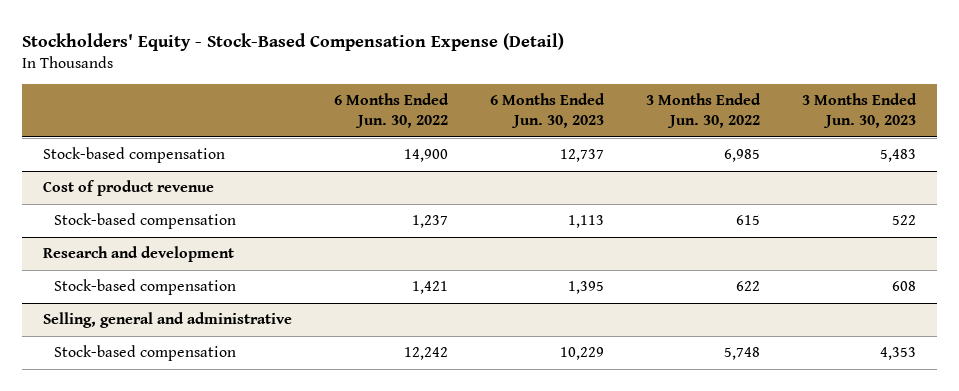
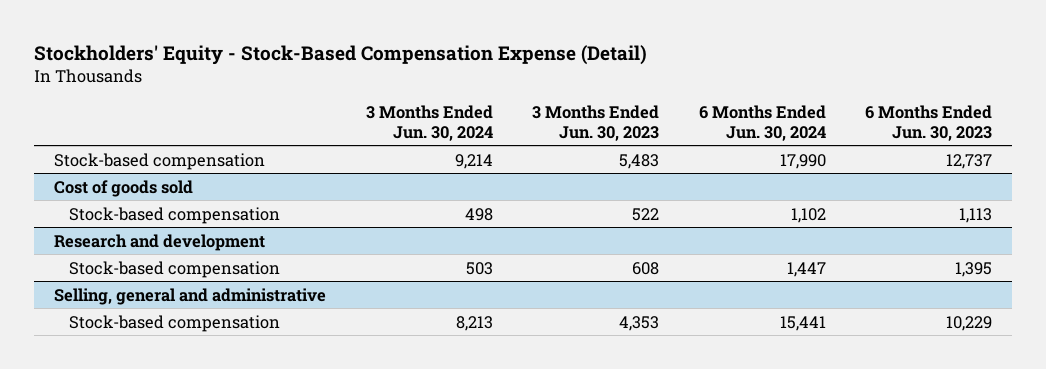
[333,93,449,129] 6 Months Ended Jun. 30, 2022 -> none
[645,93,761,129] 3 Months Ended Jun. 30, 2022 -> none
none -> [365,104,493,141] 3 Months Ended Jun. 30, 2024
none -> [698,104,826,141] 6 Months Ended Jun. 30, 2024
[42,180,214,197] Cost of product revenue -> [53,179,193,197] Cost of goods sold

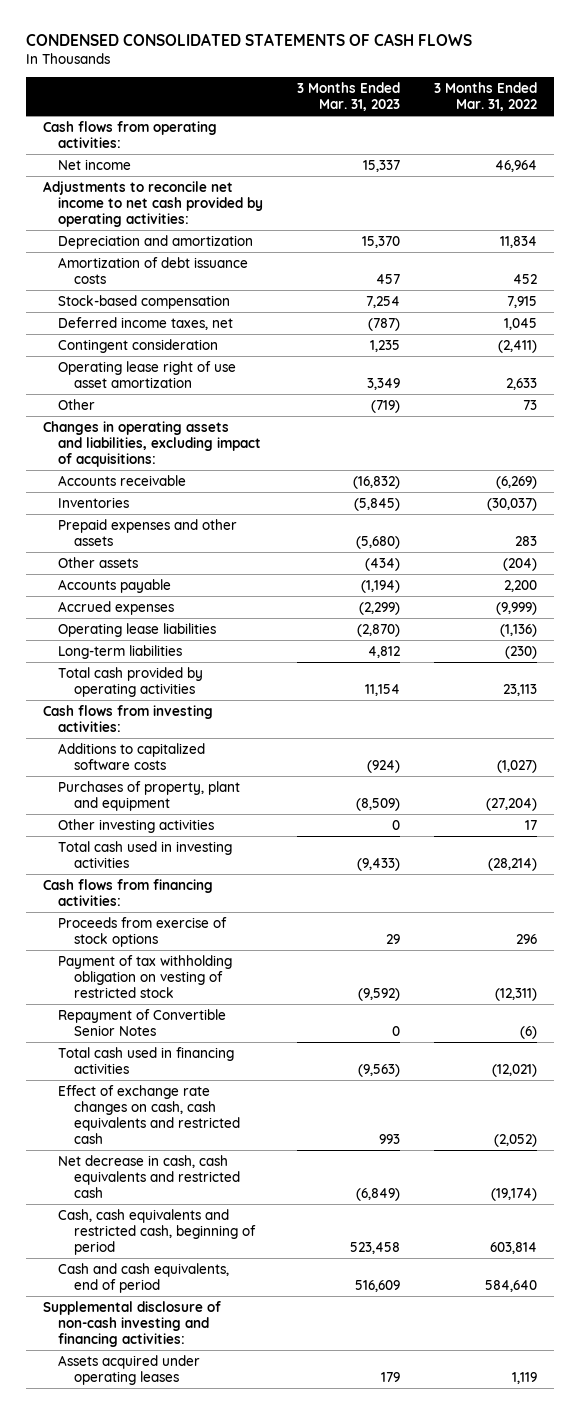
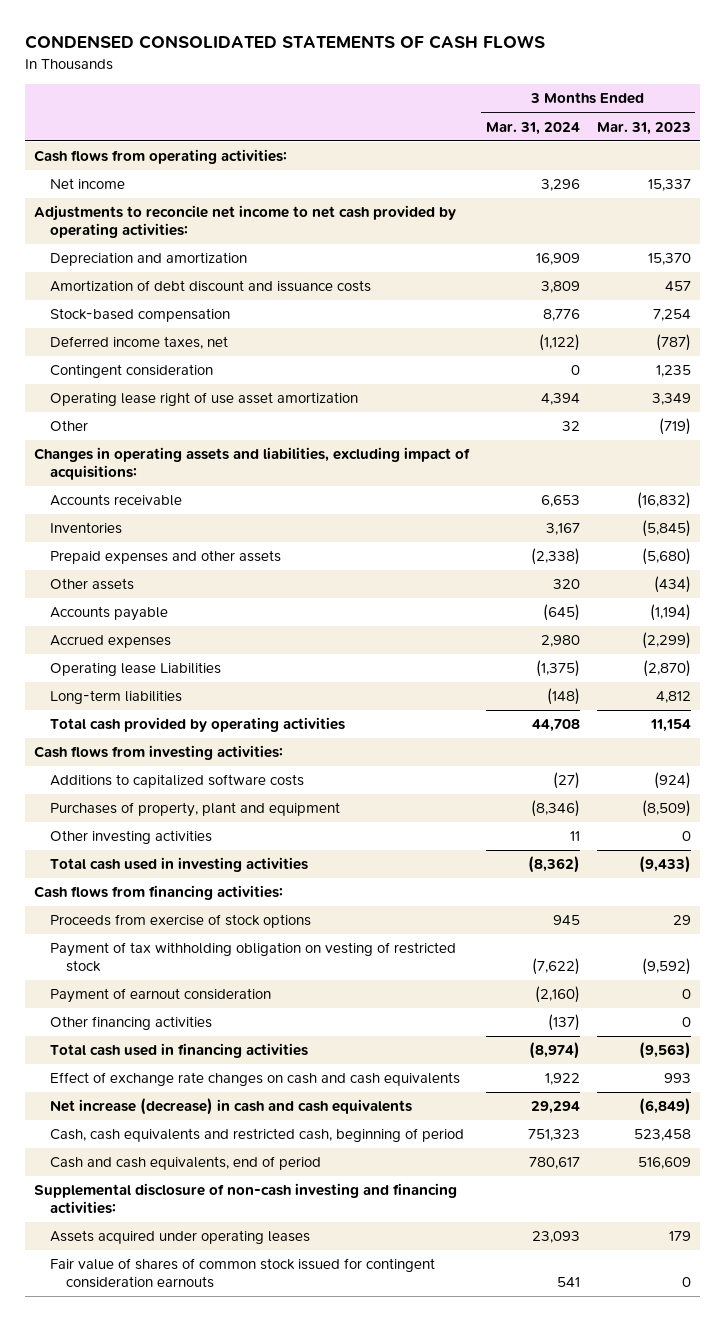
[434,81,538,112] 3 Months Ended Mar. 31, 2022 -> none
none -> [485,121,580,135] Mar. 31, 2024
[58,256,249,284] Amortization of debt issuance costs -> [49,280,371,293] Amortization of debt discount and issuance costs
[58,622,217,637] Operating lease liabilities -> [49,662,221,677] Operating lease Liabilities
[58,1008,227,1036] Repayment of Convertible Senior Notes -> none
none -> [49,988,271,1004] Payment of earnout consideration
none -> [49,1016,212,1031] Other financing activities
[58,1084,241,1144] Effect of exchange rate changes on cash, cash equivalents and restricted cash -> [49,1072,460,1087] Effect of exchange rate changes on cash and cash equivalents
[58,1154,241,1198] Net decrease in cash, cash equivalents and restricted cash -> [49,1098,412,1116] Net increase (decrease) in cash and cash equivalents
none -> [49,1258,435,1289] Fair value of shares of common stock issued for contingent consideration earnouts

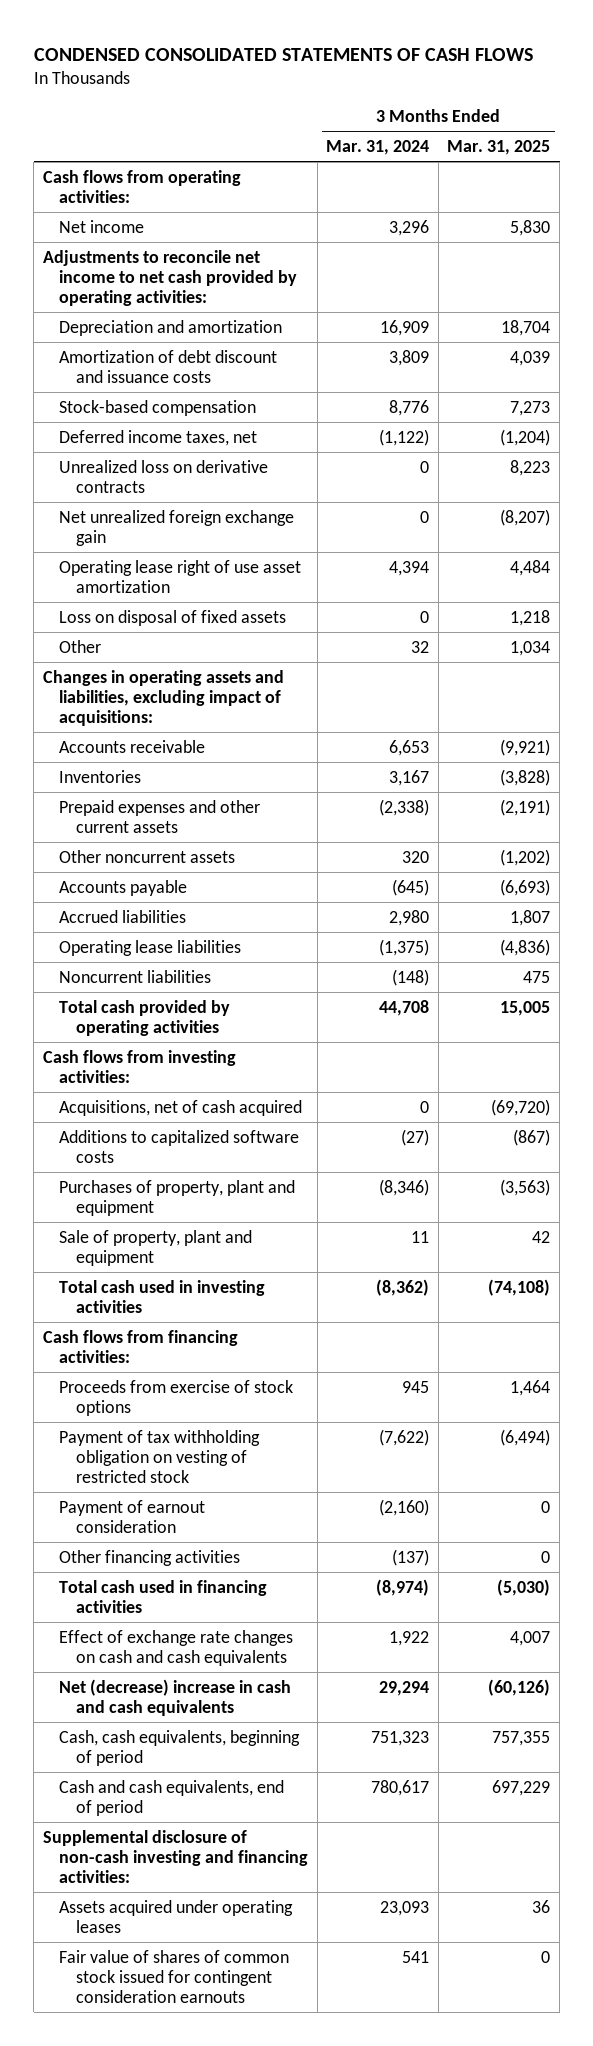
[596,121,691,135] Mar. 31, 2023 -> none
none -> [447,139,551,155] Mar. 31, 2025
[49,364,213,379] Contingent consideration -> none
none -> [59,459,269,493] Unrealized loss on derivative contracts
none -> [59,509,295,546] Net unrealized foreign exchange gain
none -> [59,609,287,626] Loss on disposal of fixed assets
[49,550,281,565] Prepaid expenses and other assets -> [59,799,261,833] Prepaid expenses and other current assets
[49,578,134,591] Other assets -> [59,849,236,863] Other noncurrent assets
[49,635,171,649] Accrued expenses -> [59,909,187,923] Accrued liabilities
[49,662,221,677] Operating lease Liabilities -> [59,939,242,956] Operating lease liabilities
[49,690,182,705] Long-term liabilities -> [59,969,212,983] Noncurrent liabilities
none -> [59,1099,303,1116] Acquisitions, net of cash acquired
[49,830,212,845] Other investing activities -> none
none -> [59,1229,253,1266] Sale of property, plant and equipment
[49,1098,412,1116] Net increase (decrease) in cash and cash equivalents -> [59,1678,292,1716] Net (decrease) increase in cash and cash equivalents
[49,1128,464,1143] Cash, cash equivalents and restricted cash, beginning of period -> [59,1729,301,1766] Cash, cash equivalents, beginning of period

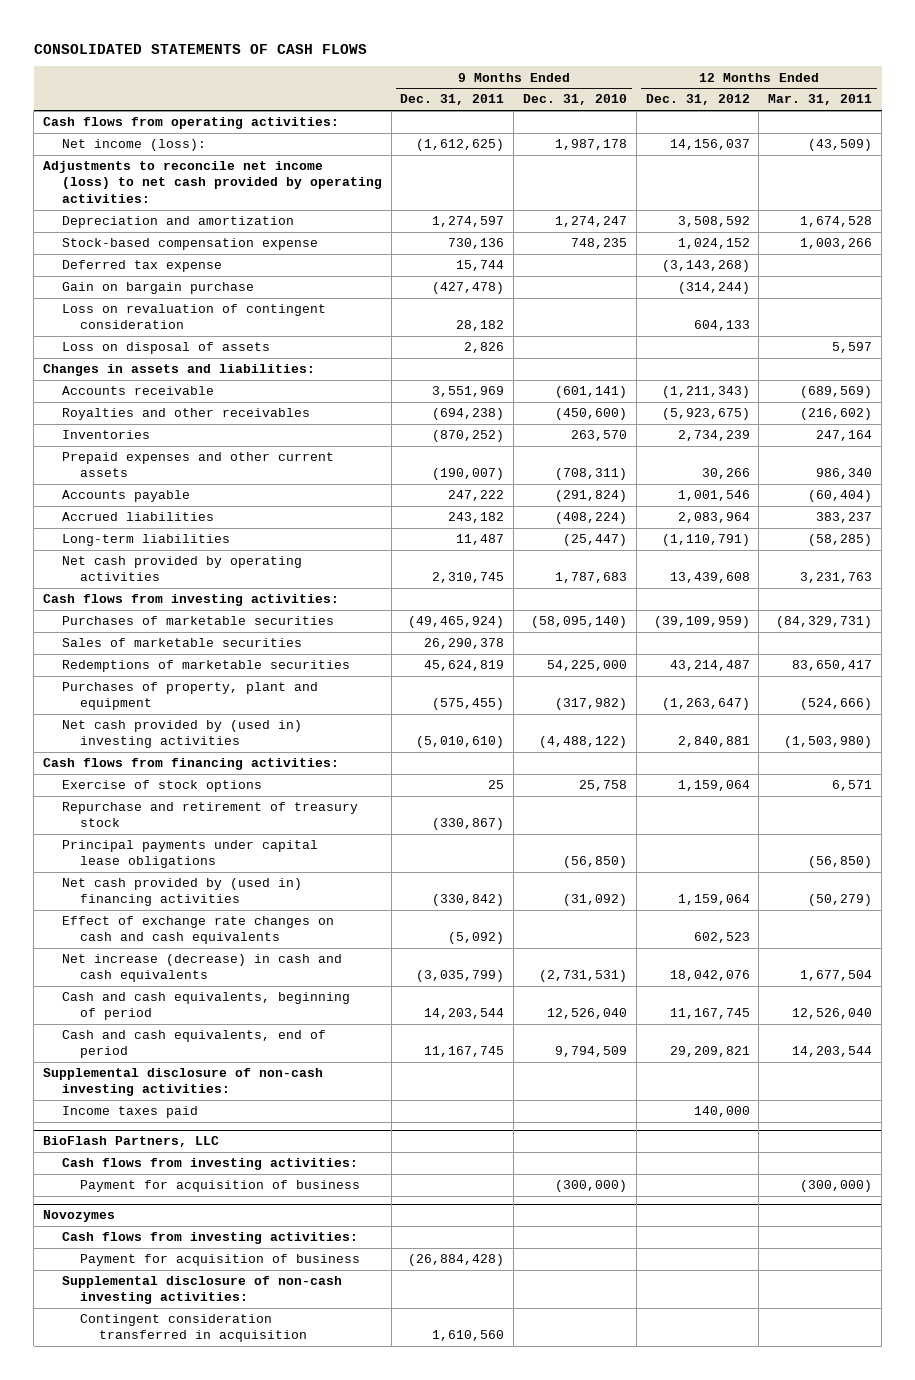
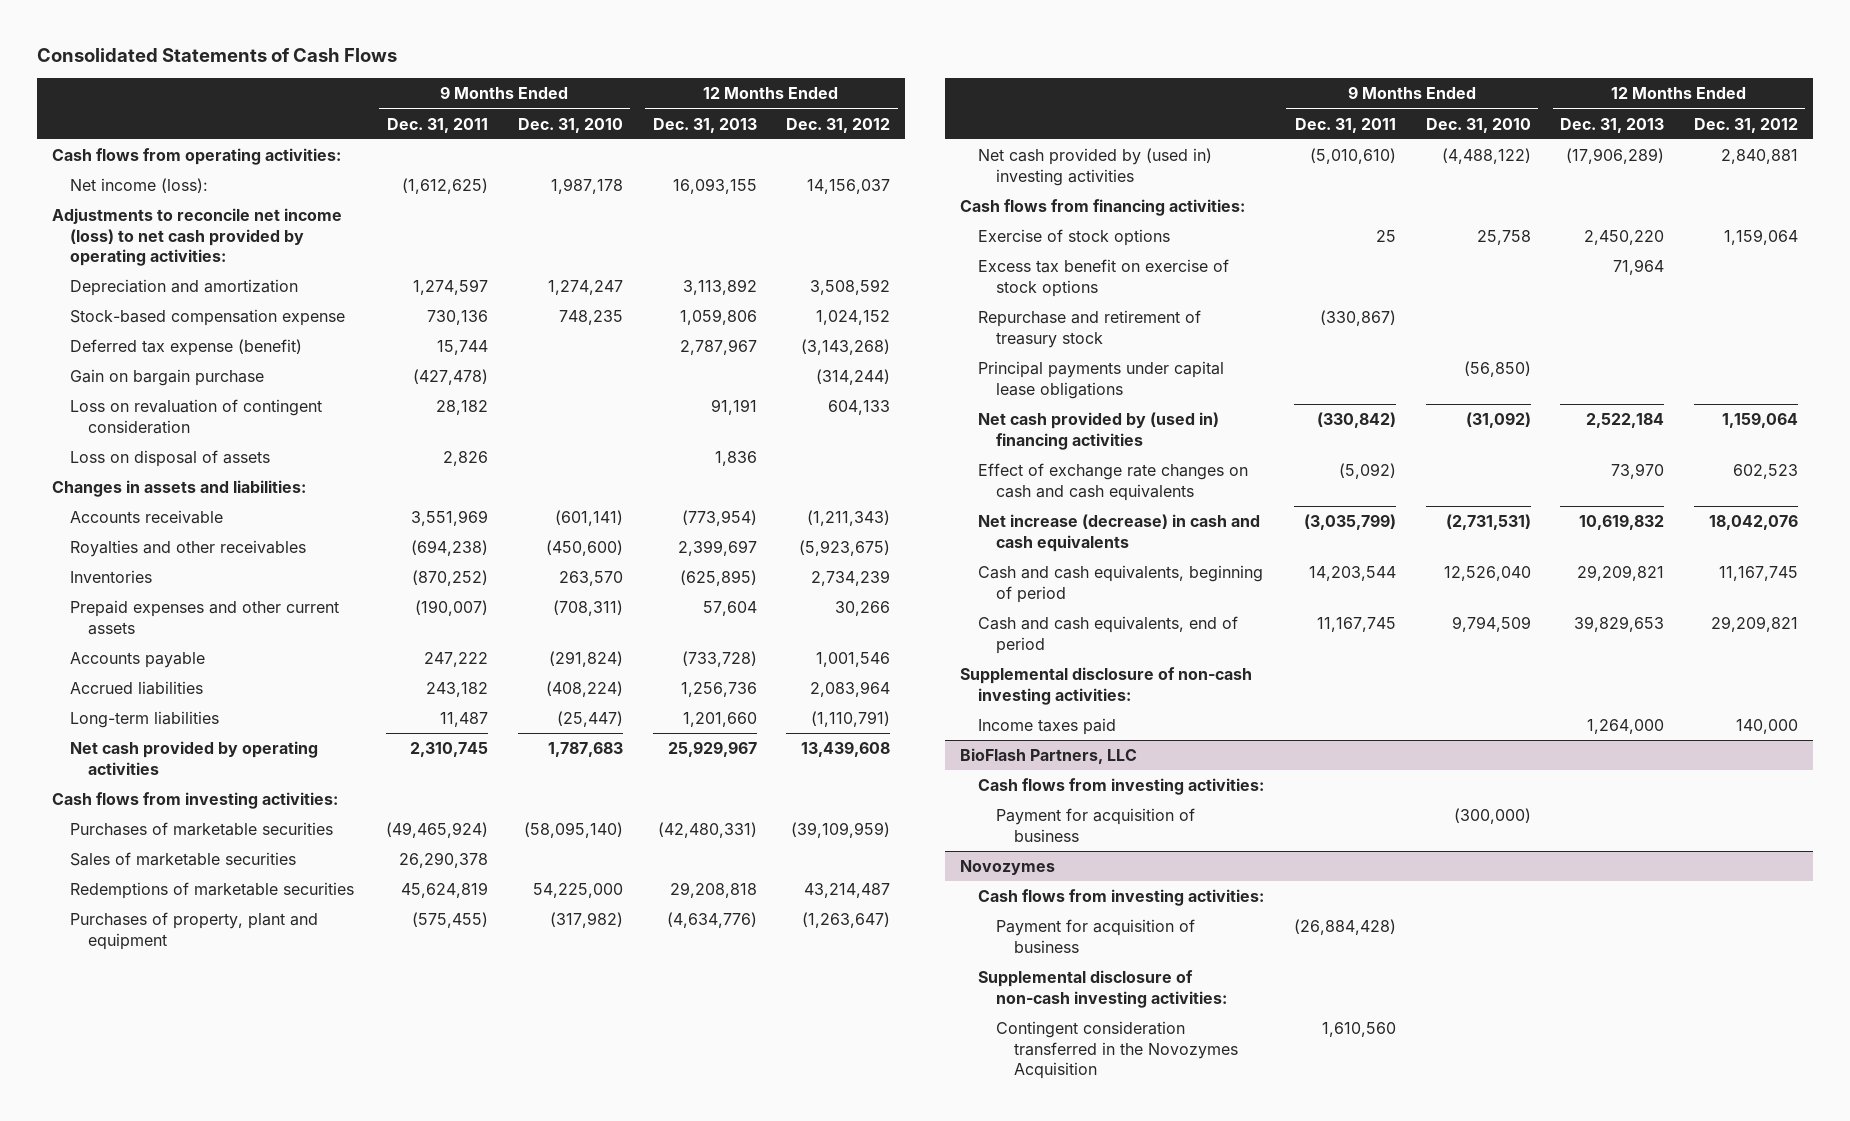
[33,43,367,54] CONSOLIDATED STATEMENTS OF CASH FLOWS -> [37,48,398,63] Consolidated Statements of Cash Flows
[768,94,873,106] Mar. 31, 2011 -> none
none -> [652,117,757,133] Dec. 31, 2013
[61,260,222,273] Deferred tax expense -> [70,338,303,356] Deferred tax expense (benefit)
none -> [978,258,1230,297] Excess tax benefit on exercise of stock options
[80,1314,308,1343] Contingent consideration transferred in acquisition -> [996,1020,1239,1080] Contingent consideration transferred in the Novozymes Acquisition

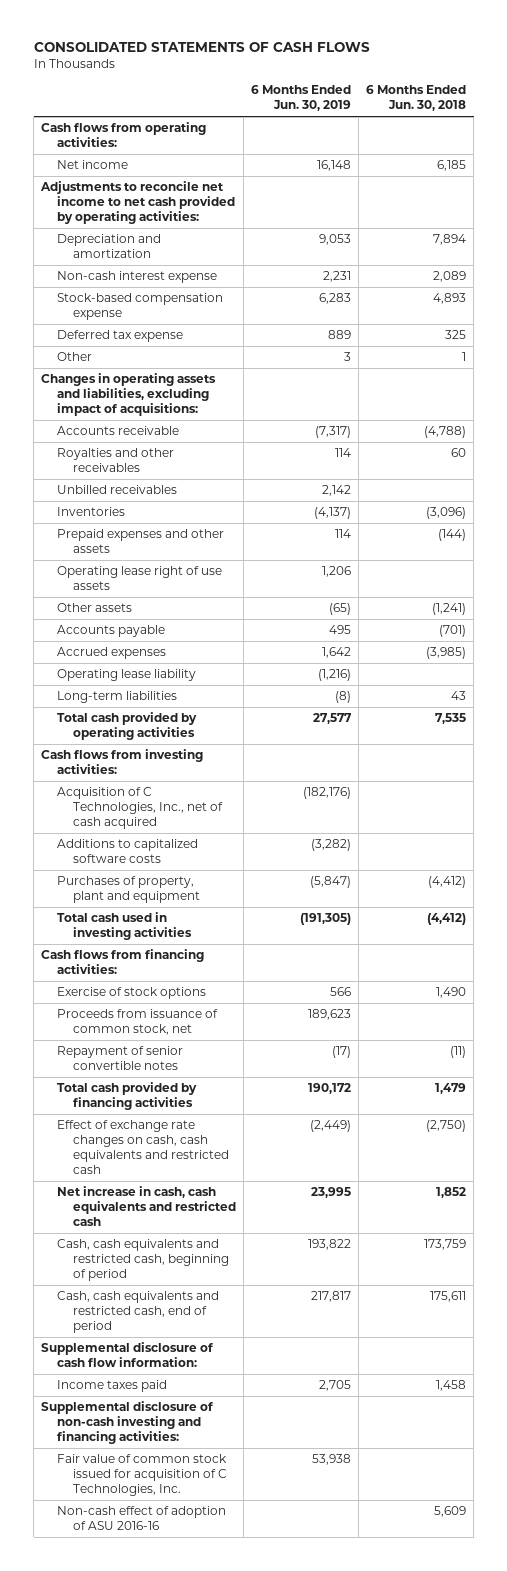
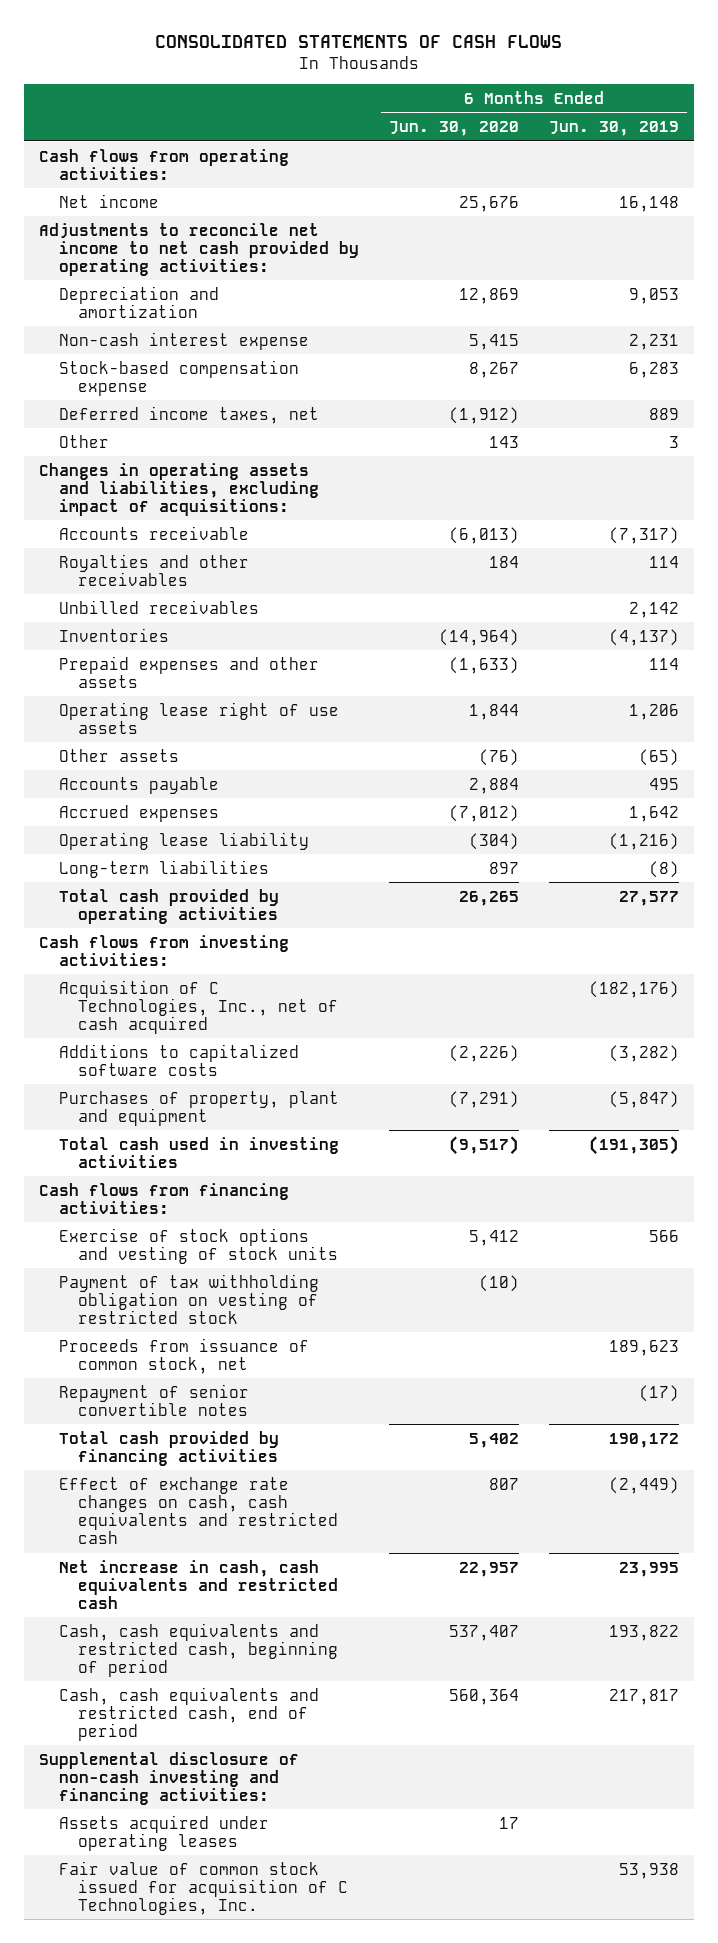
[366,85,467,112] 6 Months Ended Jun. 30, 2018 -> none
none -> [388,120,519,136] Jun. 30, 2020
[57,330,184,343] Deferred tax expense -> [58,405,319,424] Deferred income taxes, net
[57,987,207,1000] Exercise of stock options -> [58,1227,339,1264] Exercise of stock options and vesting of stock units
none -> [58,1273,319,1324] Payment of tax withholding obligation on vesting of restricted stock
[41,1342,214,1368] Supplemental disclosure of cash flow information: -> none
[57,1380,168,1393] Income taxes paid -> none
none -> [58,1814,269,1851] Assets acquired under operating leases
[57,1506,227,1531] Non-cash effect of adoption of ASU 2016-16 -> none

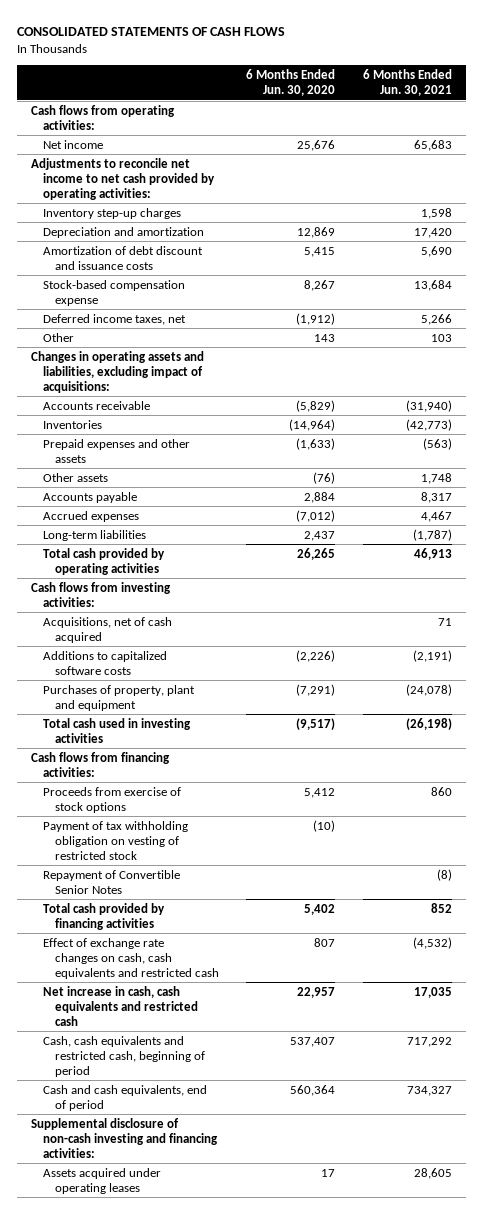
[549,120,680,136] Jun. 30, 2019 -> none
none -> [362,69,452,96] 6 Months Ended Jun. 30, 2021
none -> [42,207,181,219] Inventory step-up charges
[58,331,309,350] Non-cash interest expense -> [42,245,203,270] Amortization of debt discount and issuance costs
[58,553,249,586] Royalties and other receivables -> none
[58,599,259,614] Unbilled receivables -> none
[448,526,519,544] (6,013) -> [296,399,336,412] (5,829)
[58,701,339,734] Operating lease right of use assets -> none
[58,831,309,850] Operating lease liability -> none
[488,861,519,874] 897 -> [304,530,336,541] 2,437
[58,979,339,1034] Acquisition of C Technologies, Inc., net of cash acquired -> [42,616,172,643] Acquisitions, net of cash acquired
[58,1227,339,1264] Exercise of stock options and vesting of stock units -> [42,786,181,813] Proceeds from exercise of stock options
[58,1337,309,1374] Proceeds from issuance of common stock, net -> none
[58,1383,249,1416] Repayment of senior convertible notes -> [42,869,180,894] Repayment of Convertible Senior Notes
[58,1686,319,1741] Cash, cash equivalents and restricted cash, end of period -> [42,1084,207,1111] Cash and cash equivalents, end of period
[58,1860,349,1915] Fair value of common stock issued for acquisition of C Technologies, Inc. -> none

